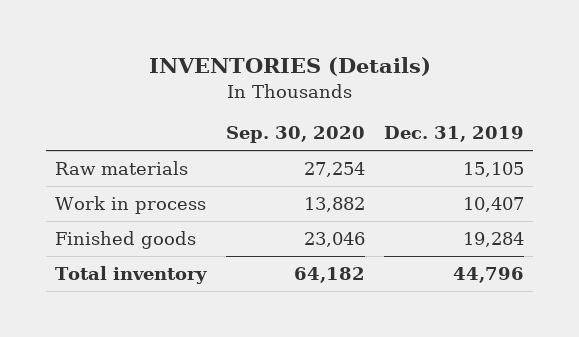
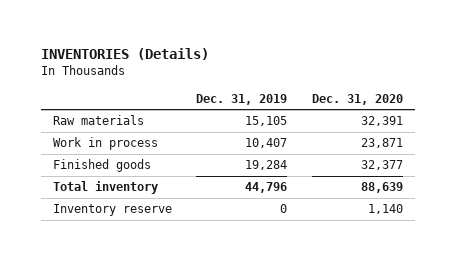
[225,126,365,144] Sep. 30, 2020 -> none
none -> [311,93,403,105] Dec. 31, 2020
none -> [52,204,172,217] Inventory reserve

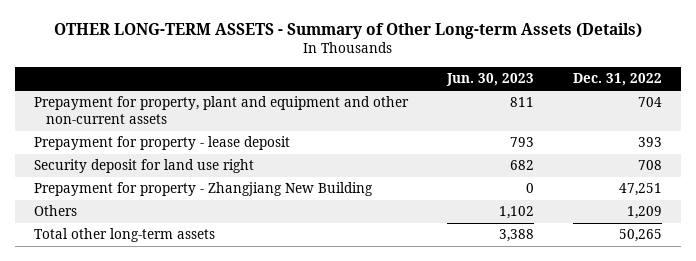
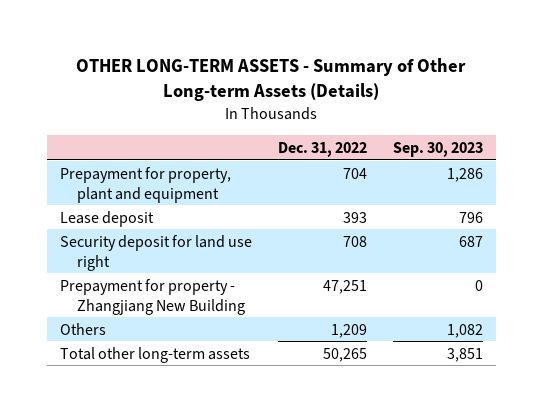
[446,73,535,87] Jun. 30, 2023 -> none
none -> [392,141,483,157] Sep. 30, 2023
[34,96,410,124] Prepayment for property, plant and equipment and other non-current assets -> [59,166,231,203] Prepayment for property, plant and equipment
[34,136,291,151] Prepayment for property - lease deposit -> [59,210,154,227] Lease deposit

